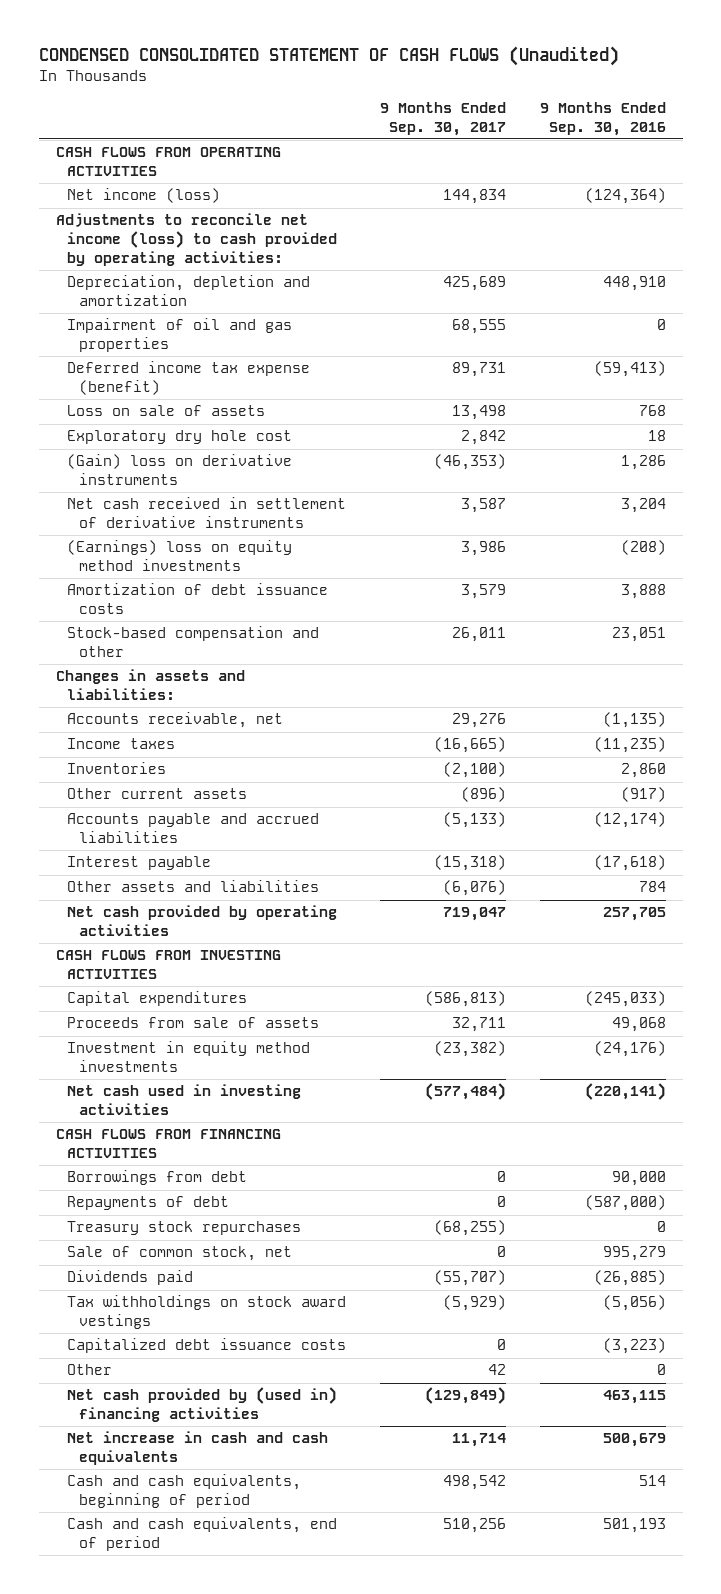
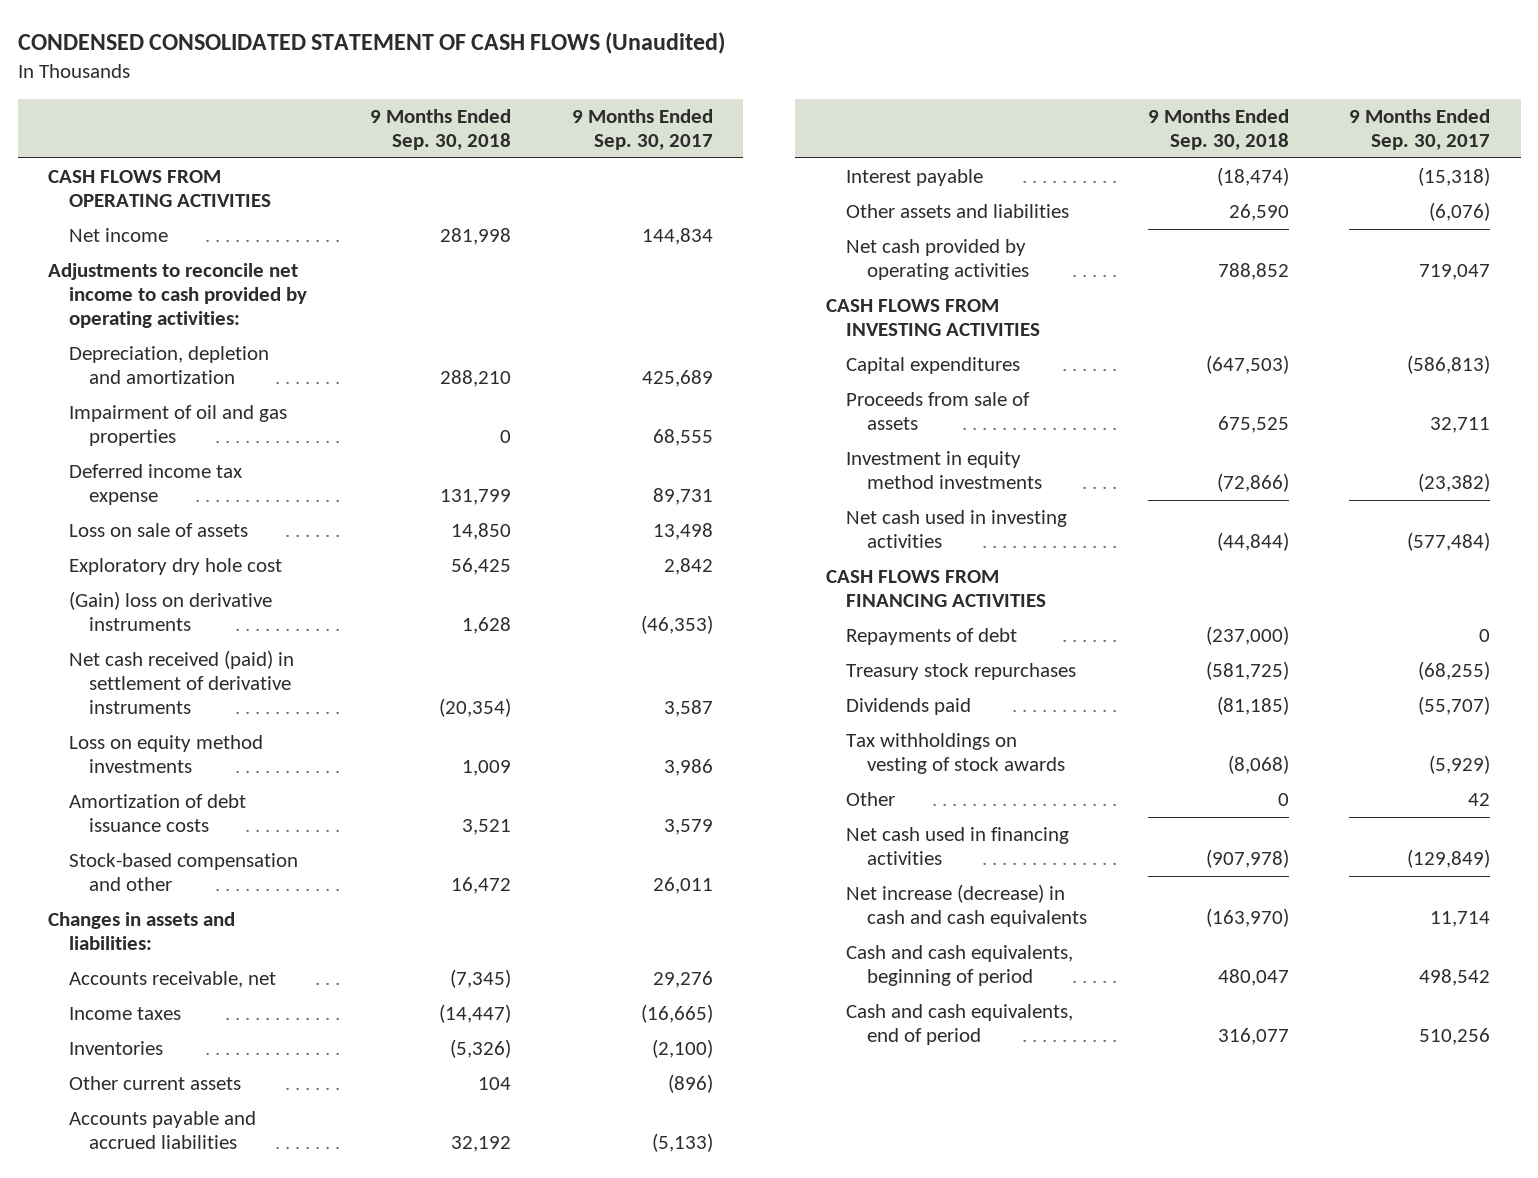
[539,101,666,136] 9 Months Ended Sep. 30, 2016 -> none
none -> [370,109,512,151] 9 Months Ended Sep. 30, 2018
[67,188,221,204] Net income (loss) -> [68,228,168,243] Net income
[55,213,338,266] Adjustments to reconcile net income (loss) to cash provided by operating activities: -> [47,263,307,329] Adjustments to reconcile net income to cash provided by operating activities:
[67,361,311,396] Deferred income tax expense (benefit) -> [68,464,242,506] Deferred income tax expense
[67,497,347,529] Net cash received in settlement of derivative instruments -> [68,650,294,715] Net cash received (paid) in settlement of derivative instruments
[67,540,293,572] (Earnings) loss on equity method investments -> [68,735,263,774] Loss on equity method investments
[67,1170,248,1186] Borrowings from debt -> none
[67,1246,293,1262] Sale of common stock, net -> none
[67,1338,347,1354] Capitalized debt issuance costs -> none
[67,1295,347,1330] Tax withholdings on stock award vestings -> [846,733,1066,775] Tax withholdings on vesting of stock awards
[67,1387,338,1423] Net cash provided by (used in) financing activities -> [846,827,1070,866] Net cash used in financing activities
[67,1431,329,1466] Net increase in cash and cash equivalents -> [846,884,1088,928] Net increase (decrease) in cash and cash equivalents

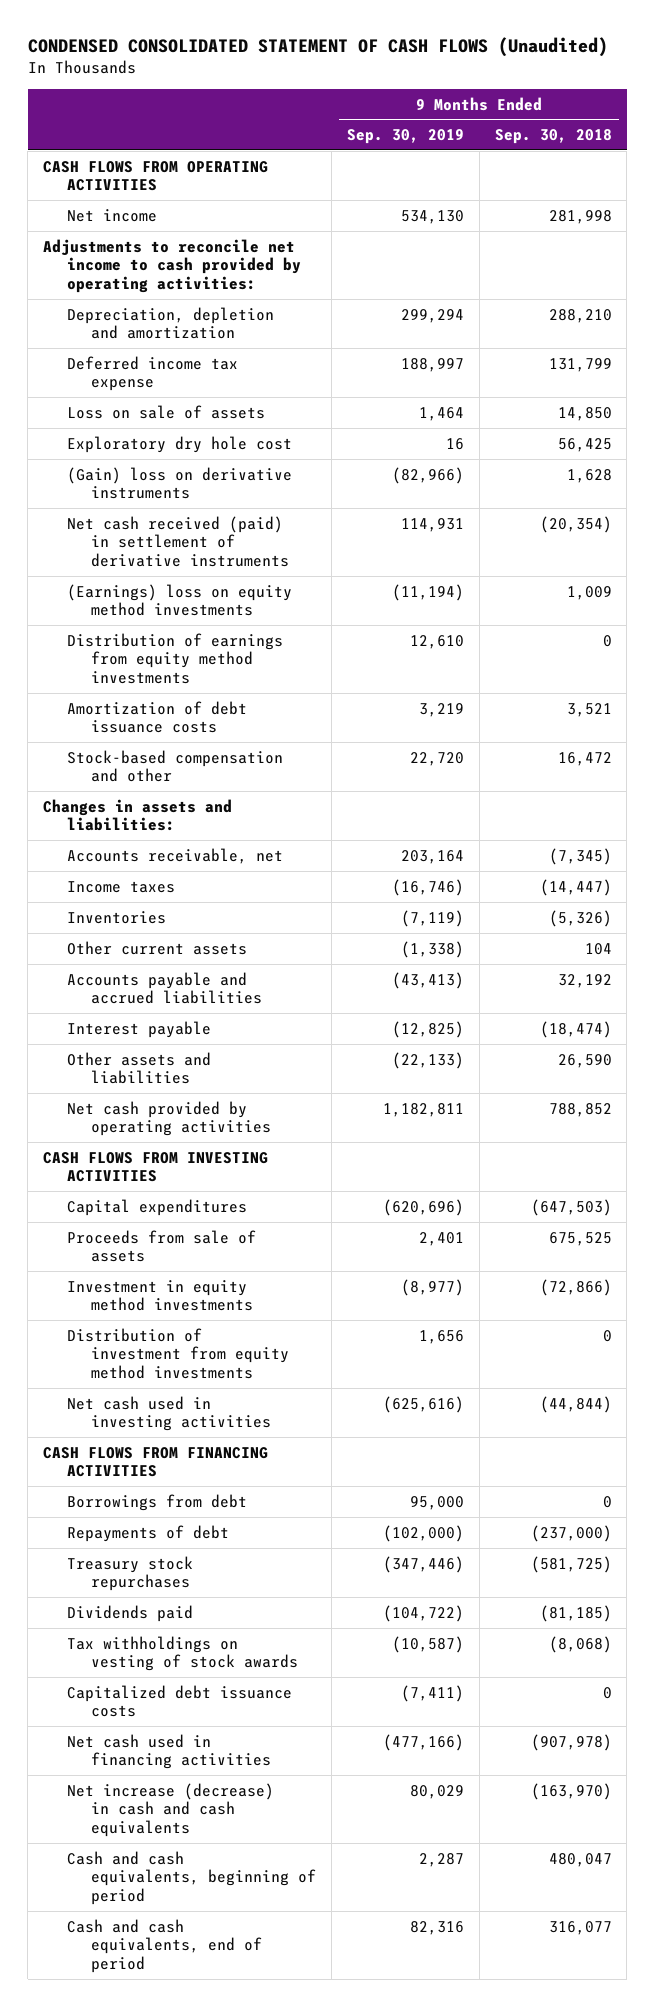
[571,109,713,151] 9 Months Ended Sep. 30, 2017 -> none
none -> [347,129,465,145] Sep. 30, 2019
[68,405,287,447] Impairment of oil and gas properties -> none
[68,735,263,774] Loss on equity method investments -> [67,583,293,617] (Earnings) loss on equity method investments
none -> [67,632,284,685] Distribution of earnings from equity method investments
none -> [67,1327,290,1380] Distribution of investment from equity method investments
none -> [67,1493,248,1511] Borrowings from debt
[846,792,896,807] Other -> none
none -> [67,1684,293,1718] Capitalized debt issuance costs

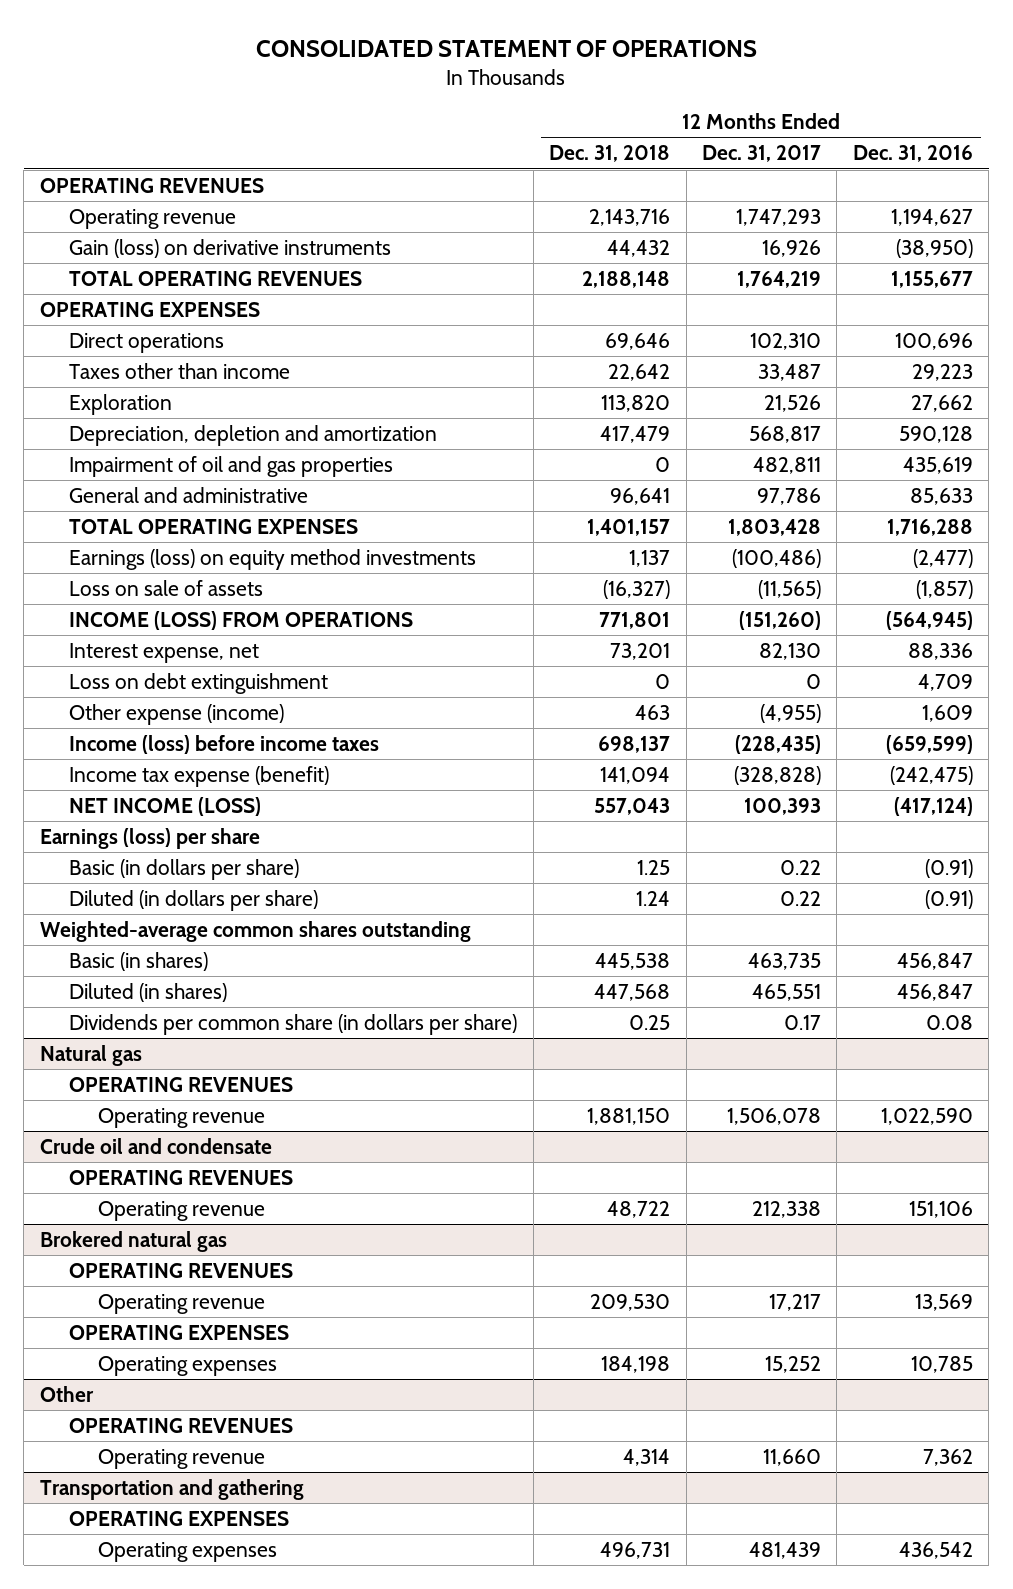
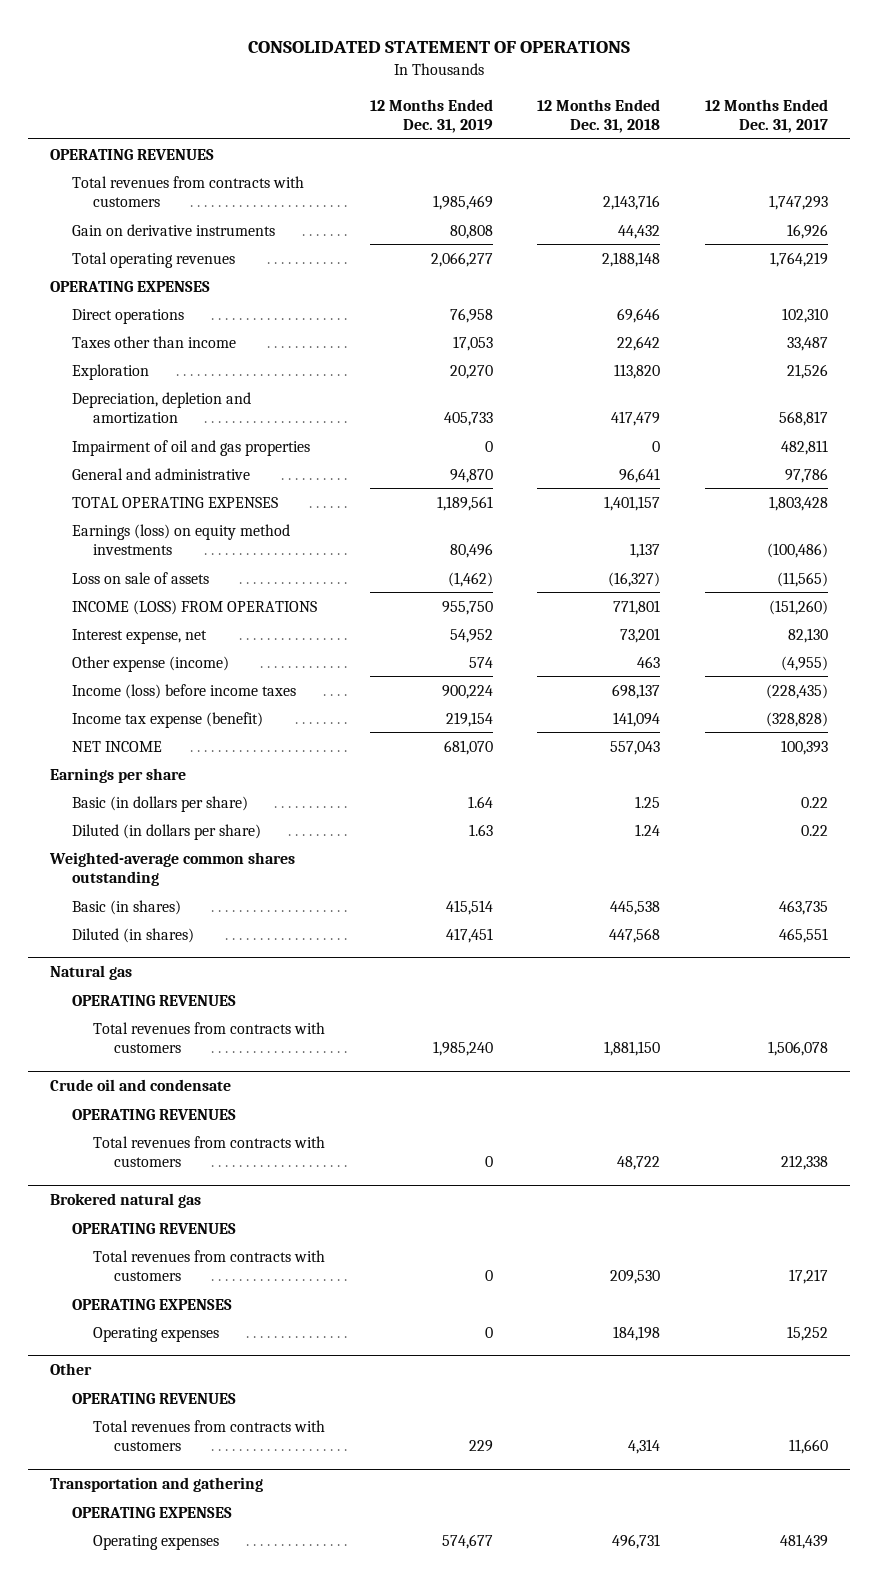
[852,145,973,163] Dec. 31, 2016 -> none
none -> [369,98,493,134] 12 Months Ended Dec. 31, 2019
[69,209,237,230] Operating revenue -> [71,175,304,208] Total revenues from contracts with customers
[69,239,392,259] Gain (loss) on derivative instruments -> [71,223,275,236] Gain on derivative instruments
[69,271,363,287] TOTAL OPERATING REVENUES -> [71,251,235,268] Total operating revenues
[69,673,329,695] Loss on debt extinguishment -> none
[69,797,262,817] NET INCOME (LOSS) -> [71,740,162,752] NET INCOME
[39,828,260,850] Earnings (loss) per share -> [50,767,187,783] Earnings per share
[69,1014,518,1036] Dividends per common share (in dollars per share) -> none
[98,1108,266,1129] Operating revenue -> [92,1021,325,1054] Total revenues from contracts with customers
[98,1201,266,1222] Operating revenue -> [92,1135,325,1168] Total revenues from contracts with customers
[98,1294,266,1315] Operating revenue -> [92,1249,325,1282] Total revenues from contracts with customers
[98,1449,266,1470] Operating revenue -> [92,1419,325,1452] Total revenues from contracts with customers

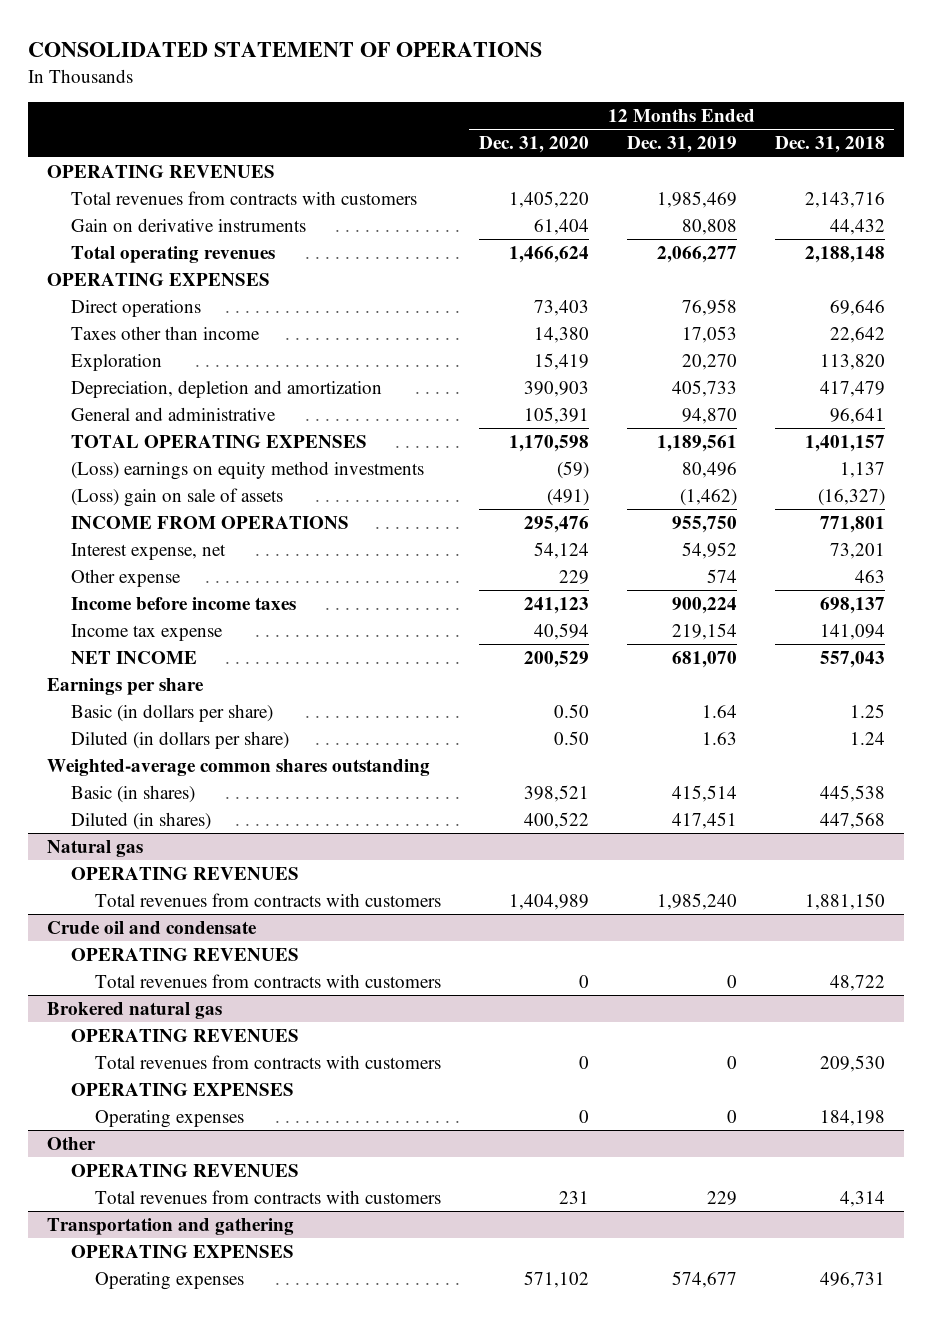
[705,98,829,134] 12 Months Ended Dec. 31, 2017 -> none
none -> [478,136,589,154] Dec. 31, 2020
[71,439,310,456] Impairment of oil and gas properties -> none
[71,523,290,556] Earnings (loss) on equity method investments -> [70,461,424,481] (Loss) earnings on equity method investments
[71,571,209,584] Loss on sale of assets -> [70,488,283,508] (Loss) gain on sale of assets
[71,599,317,615] INCOME (LOSS) FROM OPERATIONS -> [70,516,349,530] INCOME FROM OPERATIONS
[71,655,229,672] Other expense (income) -> [70,569,181,588] Other expense
[71,683,296,699] Income (loss) before income taxes -> [70,597,296,611] Income before income taxes
[71,711,263,728] Income tax expense (benefit) -> [70,624,223,642] Income tax expense

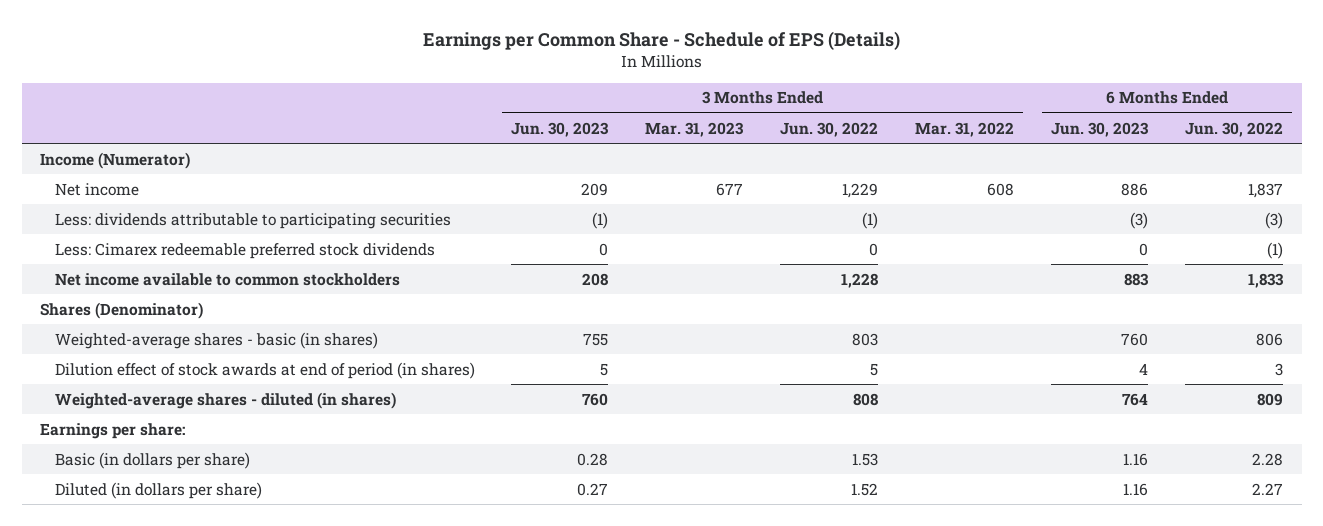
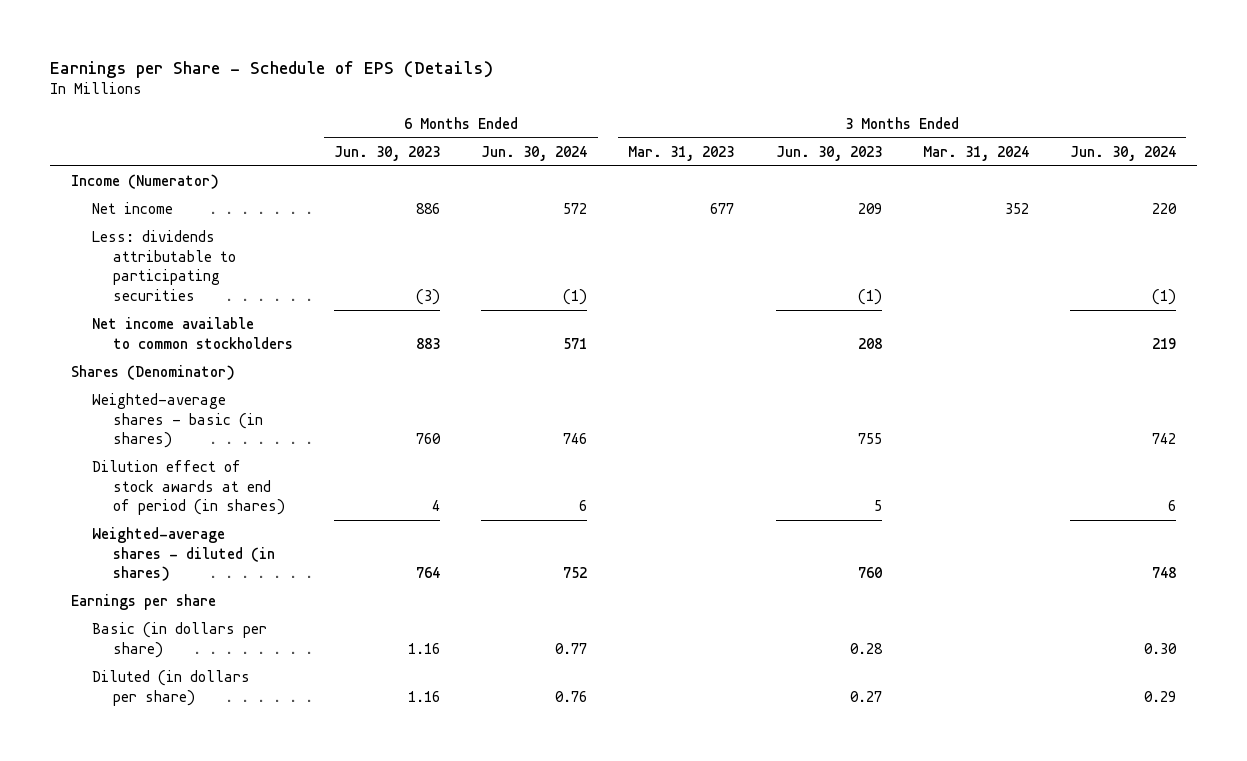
[422,30,900,50] Earnings per Common Share - Schedule of EPS (Details) -> [50,60,494,78] Earnings per Share - Schedule of EPS (Details)
[780,121,879,137] Jun. 30, 2022 -> none
[915,121,1015,137] Mar. 31, 2022 -> none
[1185,121,1284,137] Jun. 30, 2022 -> none
none -> [481,145,588,161] Jun. 30, 2024
none -> [922,145,1029,161] Mar. 31, 2024
none -> [1070,145,1177,161] Jun. 30, 2024
[54,242,435,259] Less: Cimarex redeemable preferred stock dividends -> none
[40,422,186,439] Earnings per share: -> [70,594,216,611] Earnings per share

